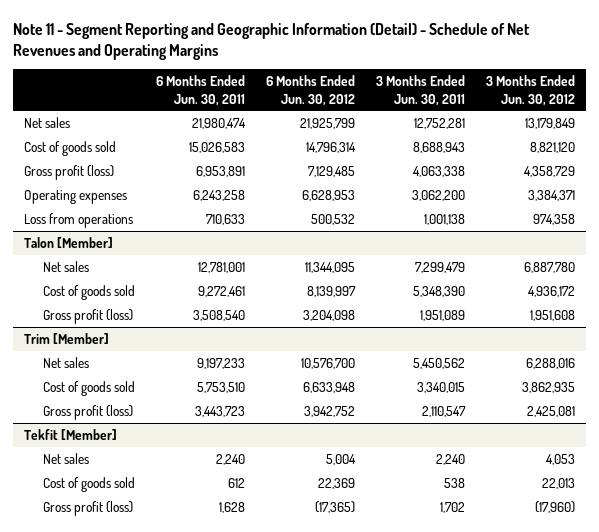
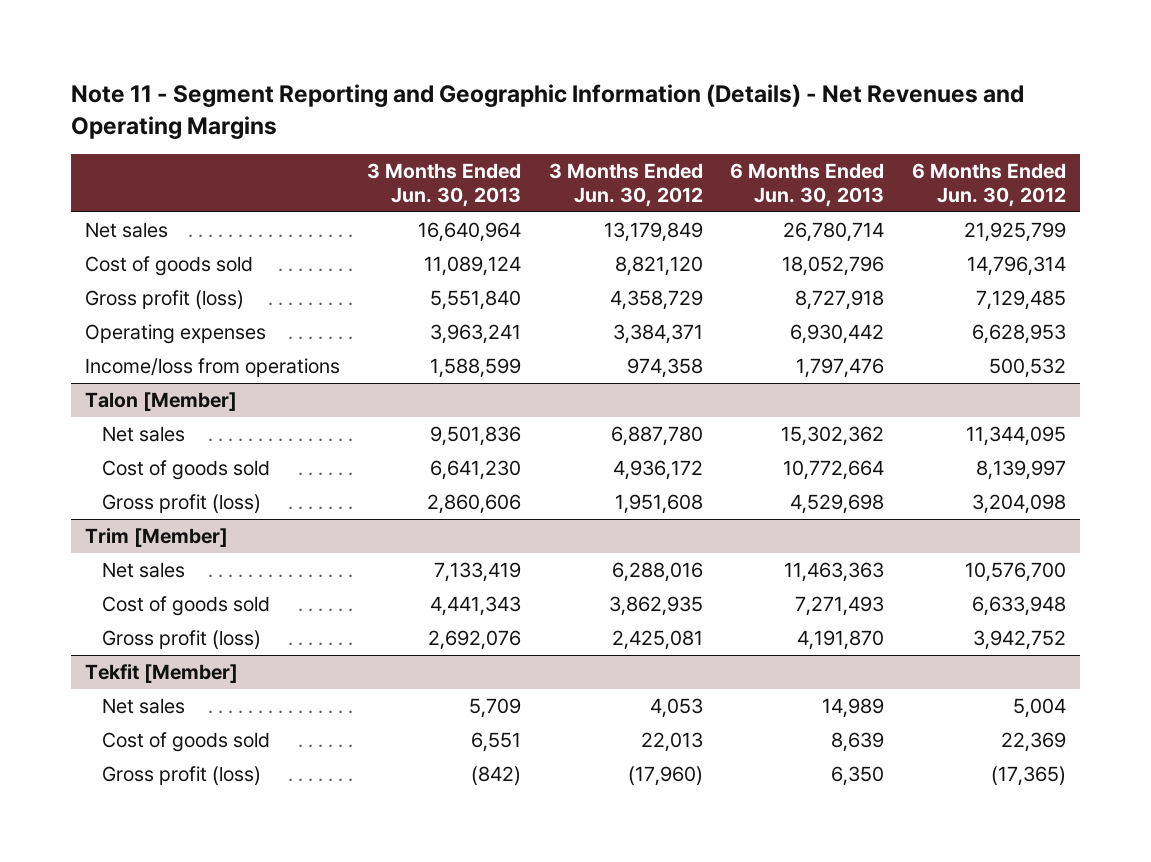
[13,22,531,60] Note 11 - Segment Reporting and Geographic Information (Detail) - Schedule of Net Revenues and Operating Margins -> [70,84,1024,139] Note 11 - Segment Reporting and Geographic Information (Details) - Net Revenues and Operating Margins
[156,75,246,106] 6 Months Ended Jun. 30, 2011 -> none
[376,75,466,106] 3 Months Ended Jun. 30, 2011 -> none
none -> [367,162,522,208] 3 Months Ended Jun. 30, 2013
none -> [730,162,885,208] 6 Months Ended Jun. 30, 2013
[23,212,133,228] Loss from operations -> [84,358,340,378] Income/loss from operations

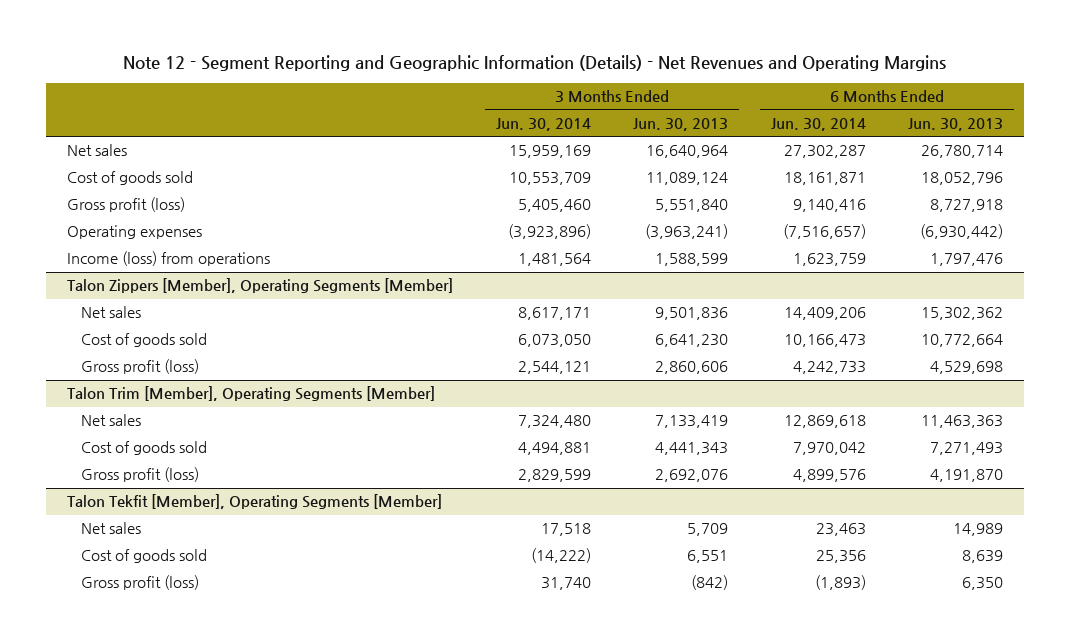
[70,84,1024,139] Note 11 - Segment Reporting and Geographic Information (Details) - Net Revenues and Operating Margins -> [123,55,947,72] Note 12 - Segment Reporting and Geographic Information (Details) - Net Revenues and Operating Margins
[548,162,703,208] 3 Months Ended Jun. 30, 2012 -> none
[912,162,1067,208] 6 Months Ended Jun. 30, 2012 -> none
none -> [495,117,591,131] Jun. 30, 2014
none -> [770,117,866,131] Jun. 30, 2014
[84,392,237,412] Talon [Member] -> none
[430,324,522,345] 3,963,241 -> [645,224,729,240] (3,963,241)
[790,324,885,345] 6,930,442 -> [919,224,1003,240] (6,930,442)
[84,358,340,378] Income/loss from operations -> [67,251,271,267] Income (loss) from operations
none -> [67,278,454,294] Talon Zippers [Member], Operating Segments [Member]
[84,528,228,548] Trim [Member] -> none
none -> [67,386,436,402] Talon Trim [Member], Operating Segments [Member]
[84,664,238,684] Tekfit [Member] -> none
none -> [67,494,443,510] Talon Tekfit [Member], Operating Segments [Member]

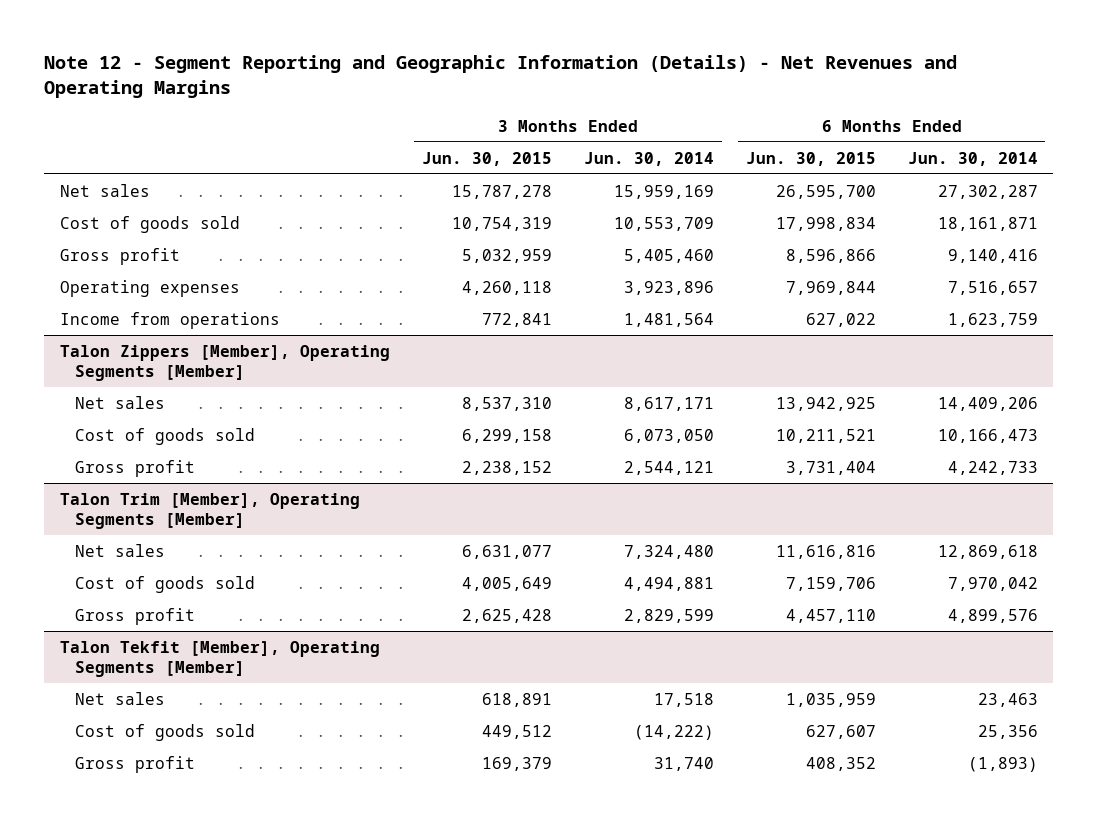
[633,117,729,131] Jun. 30, 2013 -> none
[907,117,1003,131] Jun. 30, 2013 -> none
none -> [421,151,552,166] Jun. 30, 2015
none -> [745,151,876,166] Jun. 30, 2015
[67,197,186,213] Gross profit (loss) -> [59,247,180,265] Gross profit
[507,224,591,240] (3,923,896) -> [623,280,714,295] 3,923,896
[782,224,866,240] (7,516,657) -> [947,280,1038,295] 7,516,657
[67,251,271,267] Income (loss) from operations -> [59,311,280,329] Income from operations
[80,359,199,375] Gross profit (loss) -> [75,459,196,477] Gross profit
[80,467,199,483] Gross profit (loss) -> [75,607,196,625] Gross profit
[80,575,199,591] Gross profit (loss) -> [75,755,196,773] Gross profit

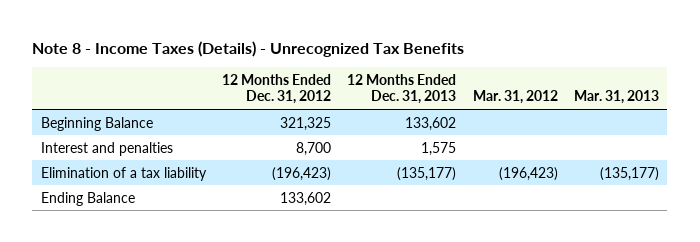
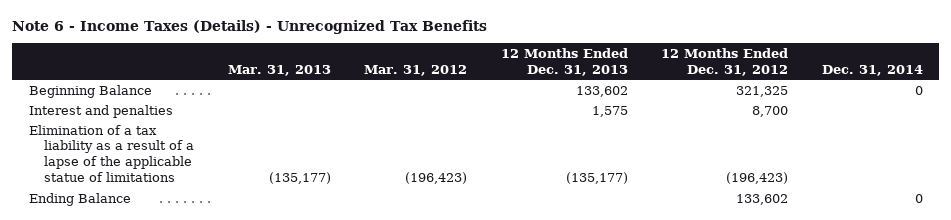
[32,40,465,57] Note 8 - Income Taxes (Details) - Unrecognized Tax Benefits -> [11,20,487,35] Note 6 - Income Taxes (Details) - Unrecognized Tax Benefits
none -> [821,64,923,76] Dec. 31, 2014
[40,166,207,181] Elimination of a tax liability -> [28,124,195,183] Elimination of a tax liability as a result of a lapse of the applicable statue of limitations

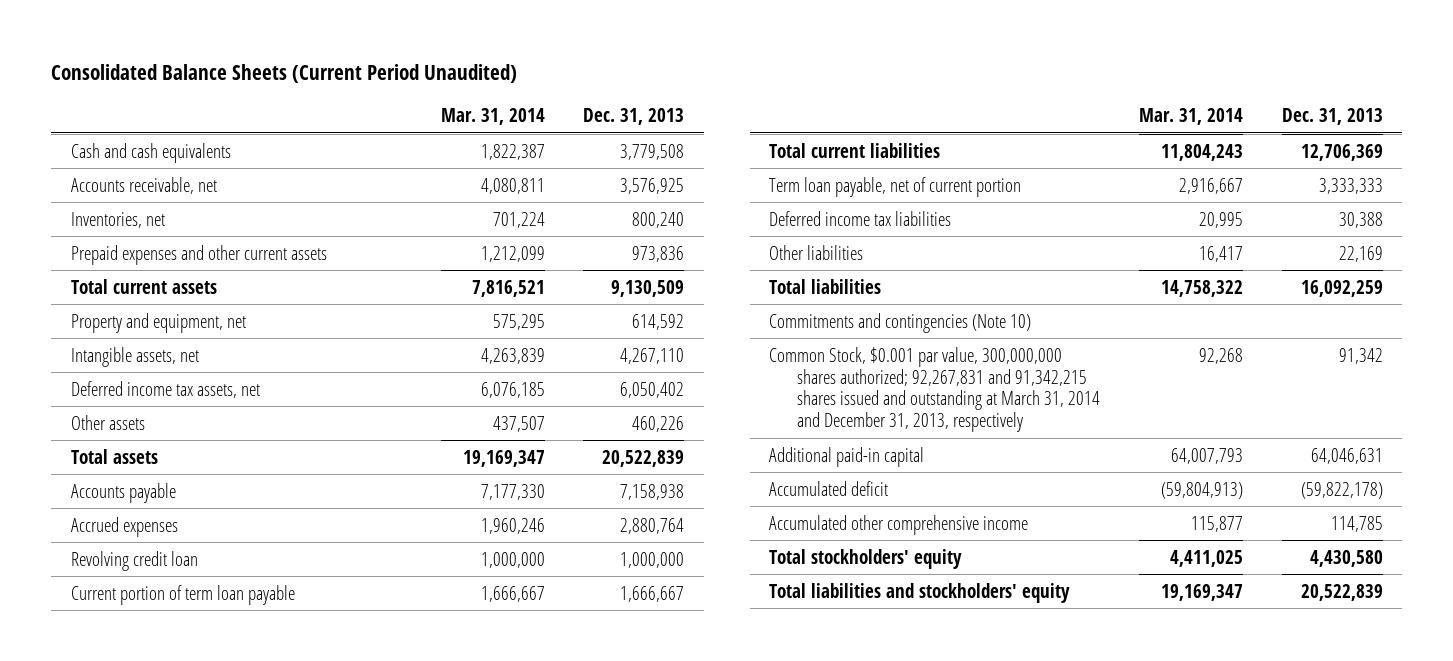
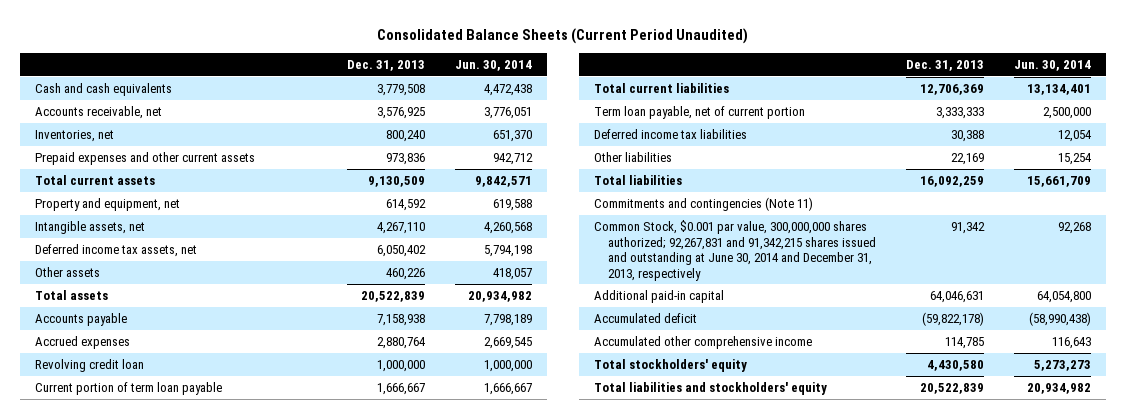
[440,107,545,125] Mar. 31, 2014 -> none
none -> [455,59,533,71] Jun. 30, 2014
[769,312,1032,333] Commitments and contingencies (Note 10) -> [594,197,814,212] Commitments and contingencies (Note 11)
[769,346,1101,433] Common Stock, $0.001 par value, 300,000,000 shares authorized; 92,267,831 and 91,342,215 shares issued and outstanding at March 31, 2014 and December 31, 2013, respectively -> [594,220,876,281] Common Stock, $0.001 par value, 300,000,000 shares authorized; 92,267,831 and 91,342,215 shares issued and outstanding at June 30, 2014 and December 31, 2013, respectively

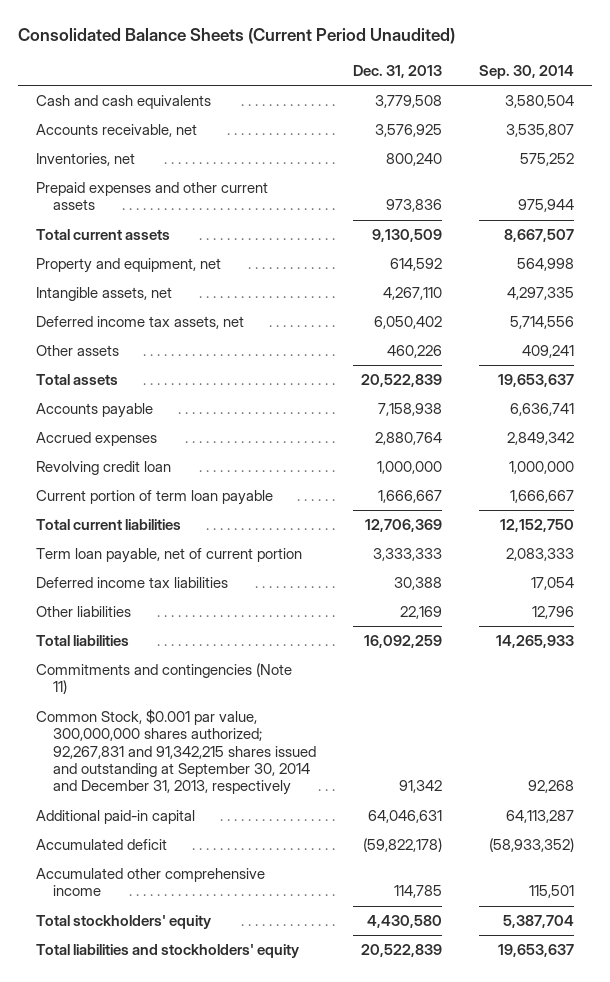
[455,59,533,71] Jun. 30, 2014 -> none
none -> [478,65,574,80] Sep. 30, 2014
[594,220,876,281] Common Stock, $0.001 par value, 300,000,000 shares authorized; 92,267,831 and 91,342,215 shares issued and outstanding at June 30, 2014 and December 31, 2013, respectively -> [36,709,317,796] Common Stock, $0.001 par value, 300,000,000 shares authorized; 92,267,831 and 91,342,215 shares issued and outstanding at September 30, 2014 and December 31, 2013, respectively

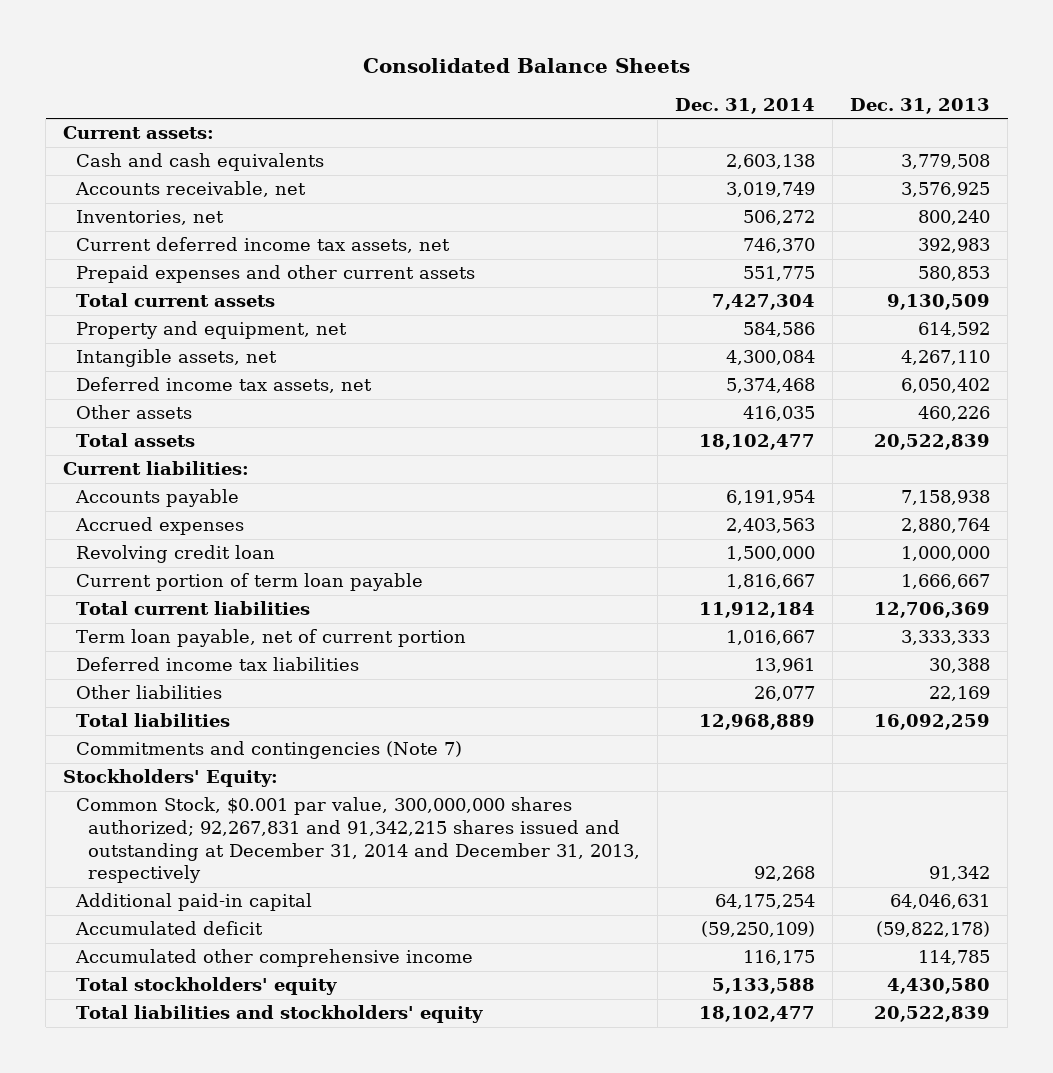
[17,28,455,45] Consolidated Balance Sheets (Current Period Unaudited) -> [362,57,690,73] Consolidated Balance Sheets
[478,65,574,80] Sep. 30, 2014 -> none
none -> [675,97,816,114] Dec. 31, 2014
none -> [63,126,215,140] Current assets:
none -> [75,237,450,254] Current deferred income tax assets, net
[385,199,442,213] 973,836 -> [918,266,991,282] 580,853
none -> [63,461,250,476] Current liabilities:
[36,663,293,695] Commitments and contingencies (Note 11) -> [75,741,462,760] Commitments and contingencies (Note 7)
none -> [63,769,279,788] Stockholders' Equity:
[36,709,317,796] Common Stock, $0.001 par value, 300,000,000 shares authorized; 92,267,831 and 91,342,215 shares issued and outstanding at September 30, 2014 and December 31, 2013, respectively -> [75,797,641,884] Common Stock, $0.001 par value, 300,000,000 shares authorized; 92,267,831 and 91,342,215 shares issued and outstanding at December 31, 2014 and December 31, 2013, respectively

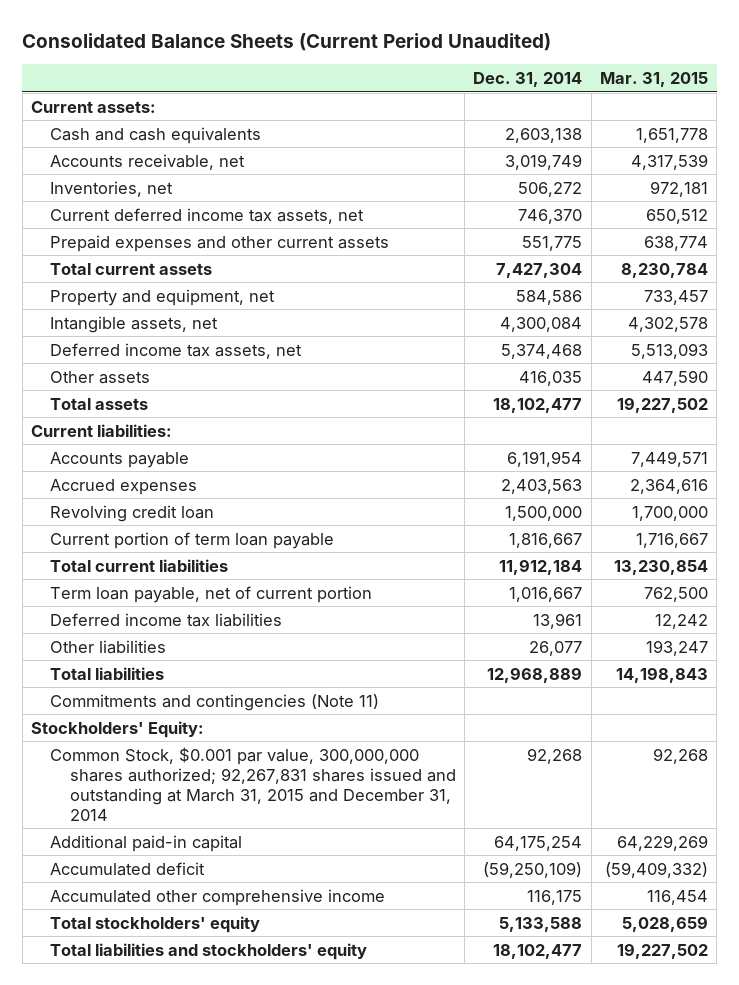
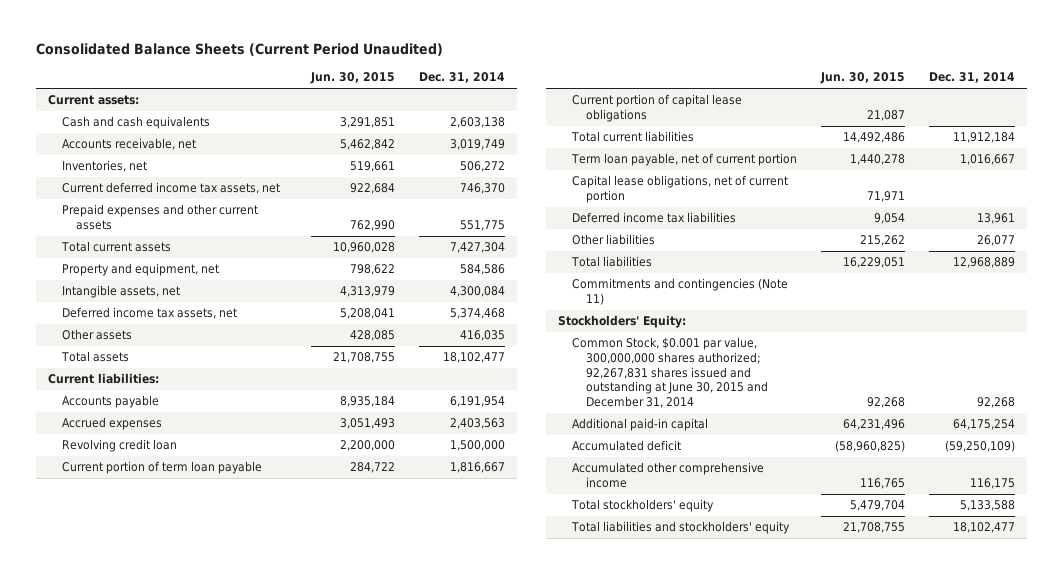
[599,72,708,88] Mar. 31, 2015 -> none
none -> [309,72,395,85] Jun. 30, 2015
none -> [571,94,742,123] Current portion of capital lease obligations
none -> [571,175,788,204] Capital lease obligations, net of current portion
[50,746,456,821] Common Stock, $0.001 par value, 300,000,000 shares authorized; 92,267,831 shares issued and outstanding at March 31, 2015 and December 31, 2014 -> [571,337,768,409] Common Stock, $0.001 par value, 300,000,000 shares authorized; 92,267,831 shares issued and outstanding at June 30, 2015 and December 31, 2014

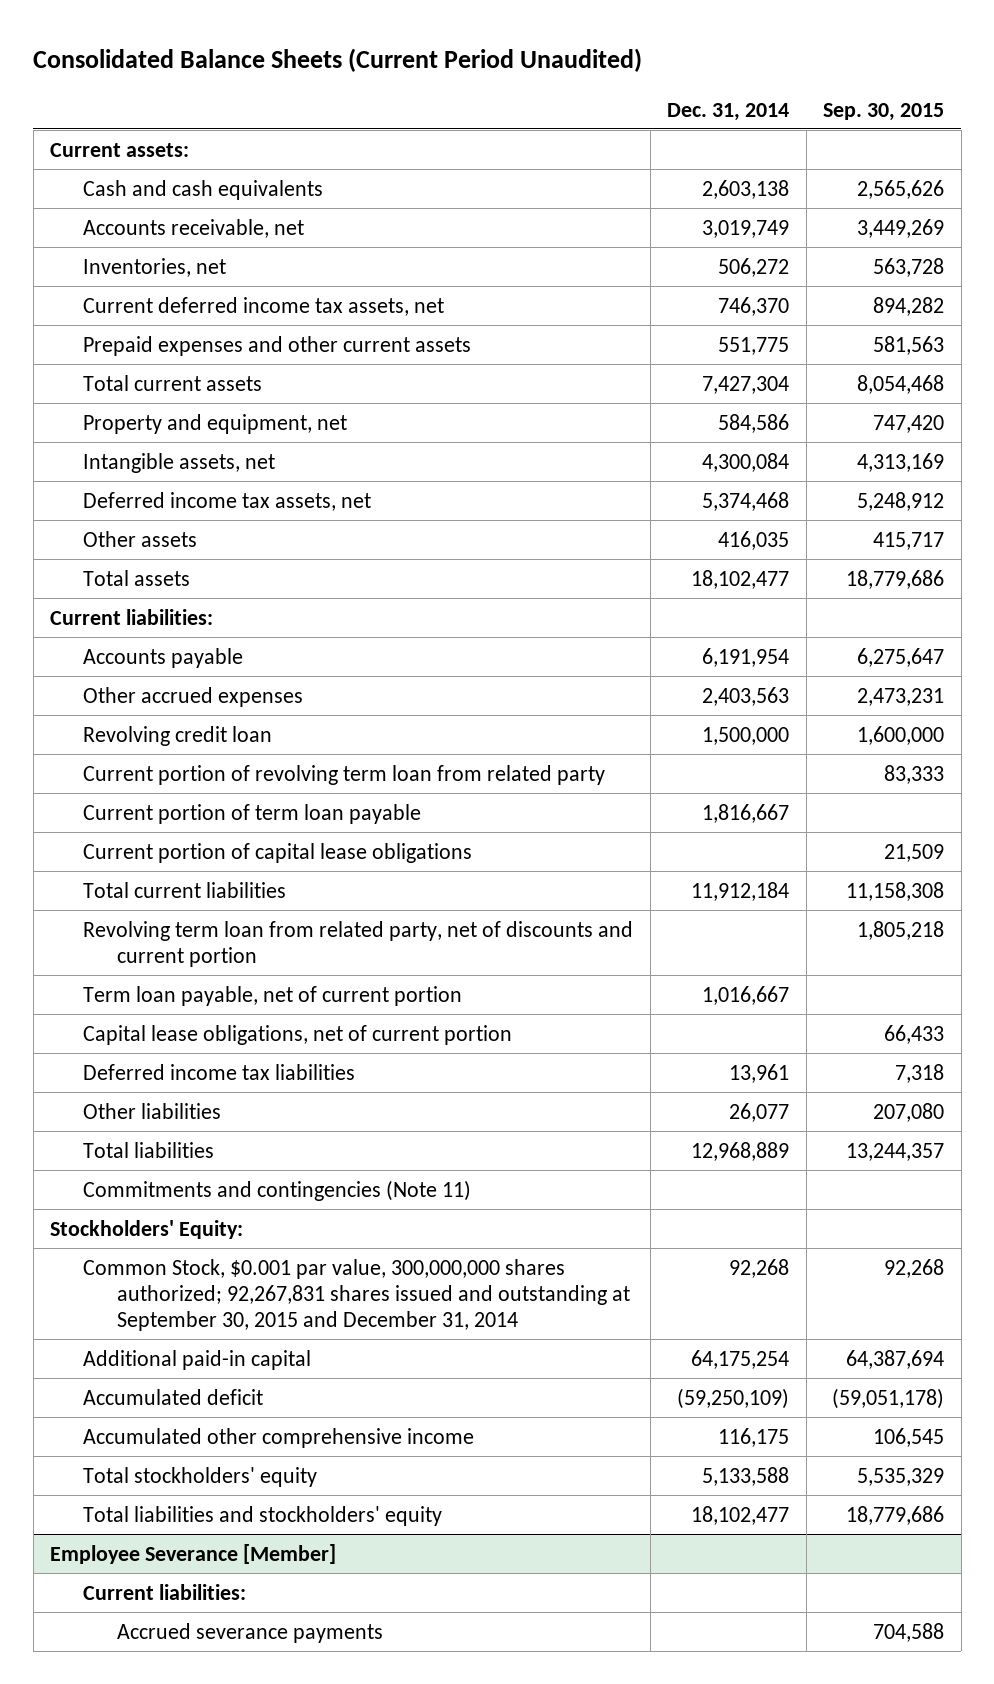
[309,72,395,85] Jun. 30, 2015 -> none
none -> [823,102,945,121] Sep. 30, 2015
[61,417,162,431] Accrued expenses -> [83,686,304,707] Other accrued expenses
none -> [83,764,606,785] Current portion of revolving term loan from related party
none -> [83,920,634,967] Revolving term loan from related party, net of discounts and current portion
[571,337,768,409] Common Stock, $0.001 par value, 300,000,000 shares authorized; 92,267,831 shares issued and outstanding at June 30, 2015 and December 31, 2014 -> [83,1258,630,1331] Common Stock, $0.001 par value, 300,000,000 shares authorized; 92,267,831 shares issued and outstanding at September 30, 2015 and December 31, 2014
none -> [50,1543,337,1564] Employee Severance [Member]
none -> [83,1583,247,1600] Current liabilities:
none -> [116,1622,383,1643] Accrued severance payments

